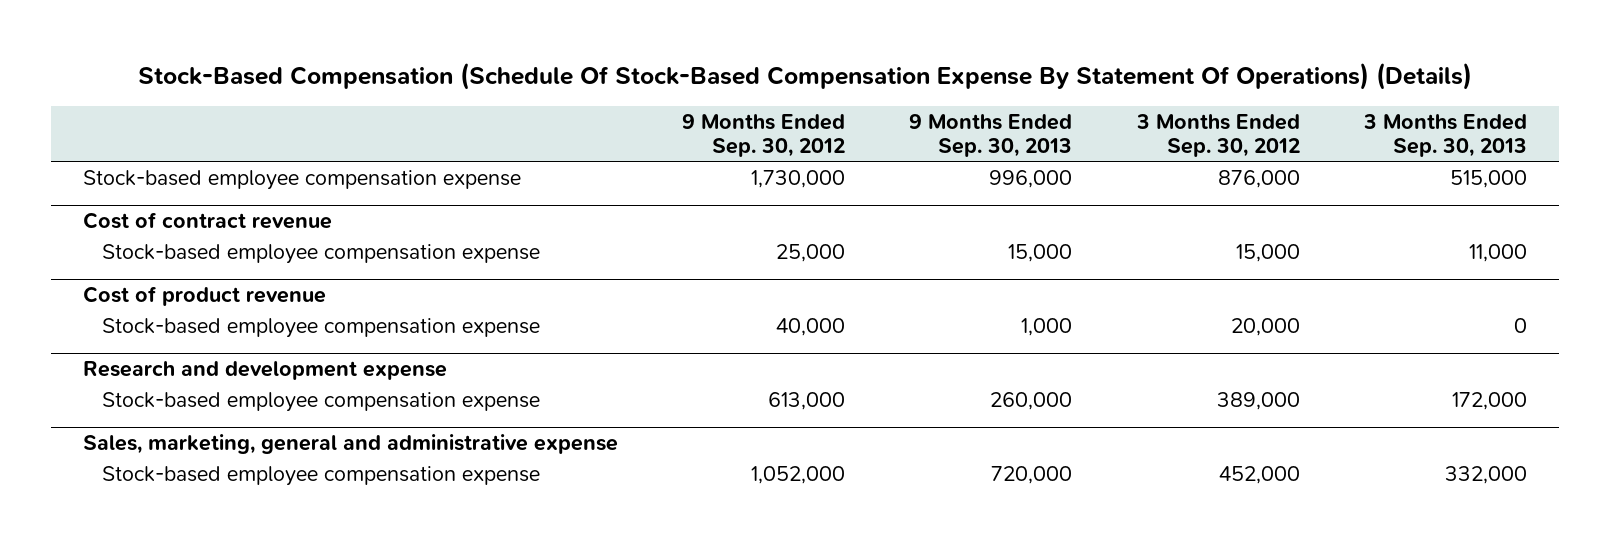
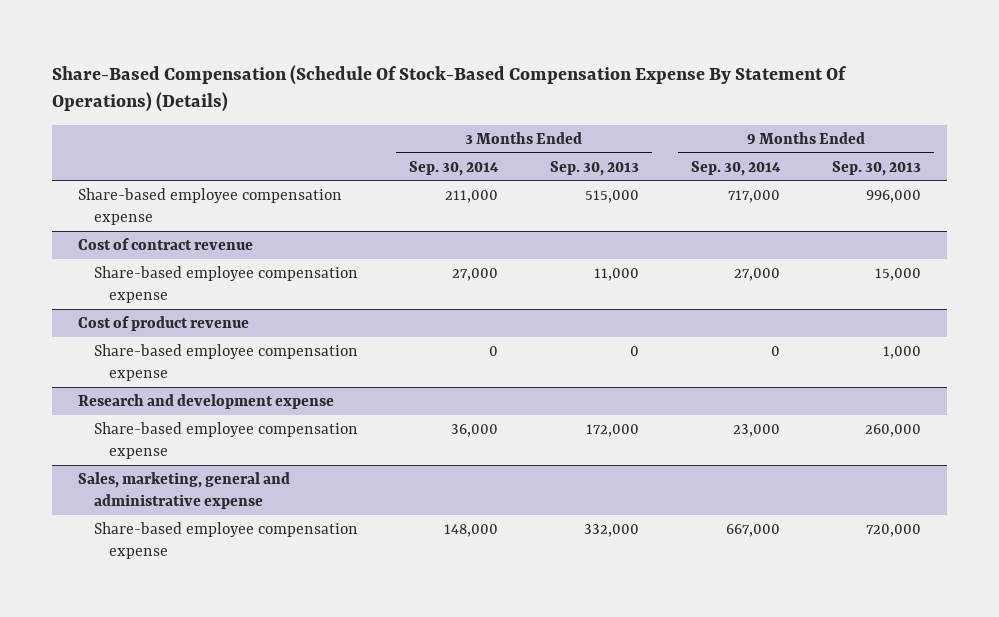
[137,62,1472,91] Stock-Based Compensation (Schedule Of Stock-Based Compensation Expense By Statement Of Operations) (Details) -> [52,64,848,113] Share-Based Compensation (Schedule Of Stock-Based Compensation Expense By Statement Of Operations) (Details)
[682,113,846,158] 9 Months Ended Sep. 30, 2012 -> none
[1135,113,1300,158] 3 Months Ended Sep. 30, 2012 -> none
none -> [409,160,500,176] Sep. 30, 2014
none -> [690,160,781,176] Sep. 30, 2014
[83,169,522,190] Stock-based employee compensation expense -> [78,187,343,225] Share-based employee compensation expense
[101,243,540,264] Stock-based employee compensation expense -> [93,265,358,303] Share-based employee compensation expense
[101,317,540,338] Stock-based employee compensation expense -> [93,343,358,381] Share-based employee compensation expense
[101,391,540,412] Stock-based employee compensation expense -> [93,421,358,459] Share-based employee compensation expense
[101,465,540,486] Stock-based employee compensation expense -> [93,521,358,559] Share-based employee compensation expense

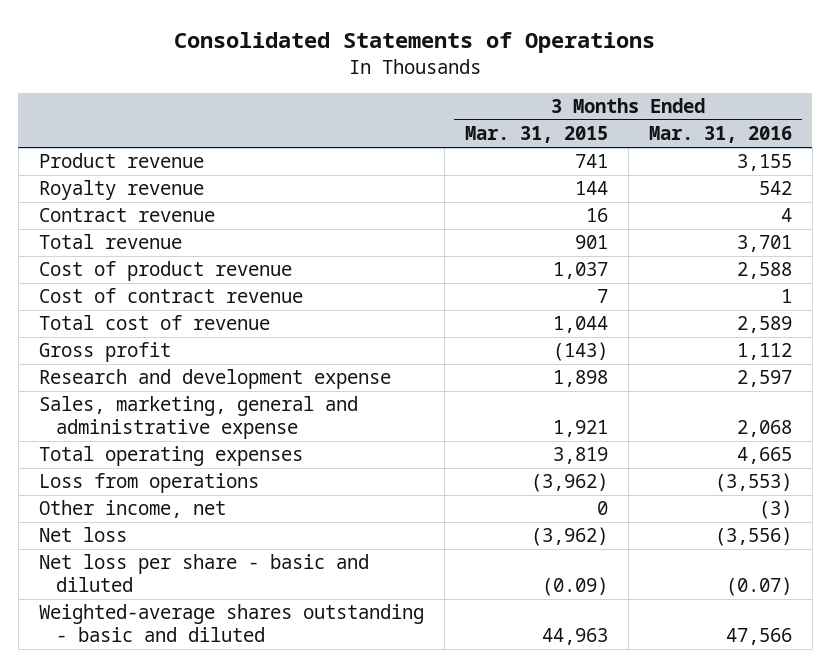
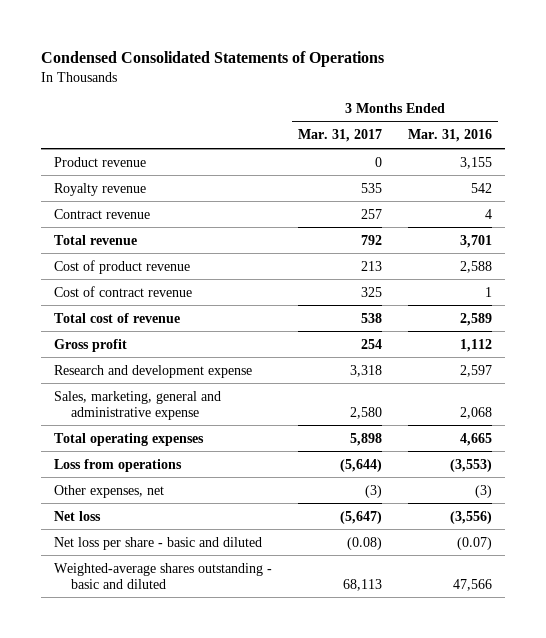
[174,31,656,53] Consolidated Statements of Operations -> [41,50,385,67] Condensed Consolidated Statements of Operations
[464,126,608,144] Mar. 31, 2015 -> none
none -> [297,129,382,143] Mar. 31, 2017
[38,500,226,519] Other income, net -> [54,484,165,498] Other expenses, net

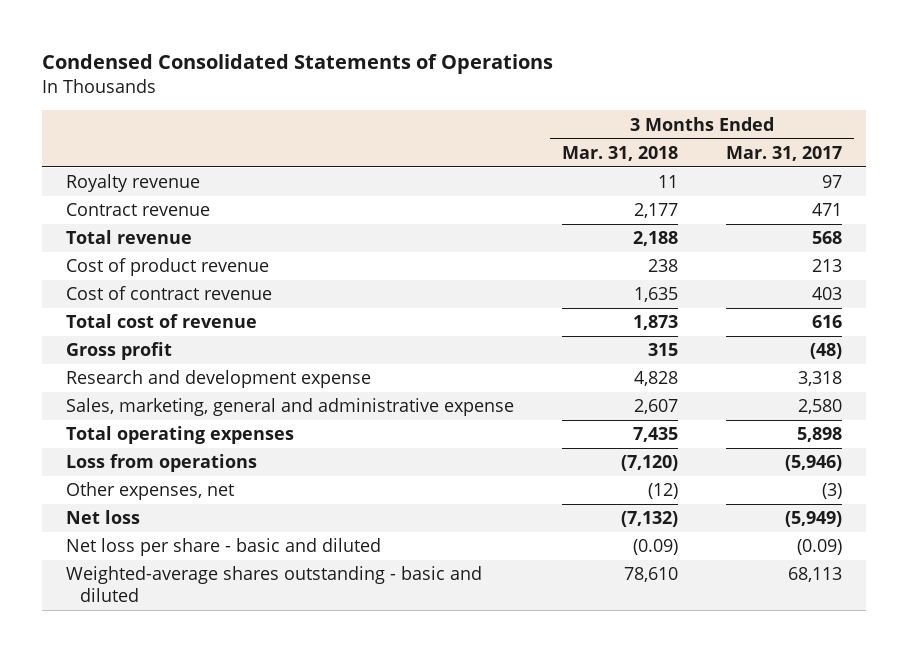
[407,129,492,143] Mar. 31, 2016 -> none
none -> [561,146,678,162] Mar. 31, 2018
[54,156,147,167] Product revenue -> none
[360,182,382,193] 535 -> [821,175,842,189] 97
[360,208,382,219] 257 -> [811,203,842,217] 471
[360,234,382,245] 792 -> [811,231,842,245] 568
[360,286,382,297] 325 -> [811,287,842,301] 403
[360,312,382,323] 538 -> [811,315,842,329] 616
[360,338,382,349] 254 -> [809,343,842,360] (48)
[339,458,382,472] (5,644) -> [784,455,842,472] (5,946)
[339,510,382,524] (5,647) -> [784,511,842,528] (5,949)
[346,536,382,550] (0.08) -> [796,539,842,556] (0.09)

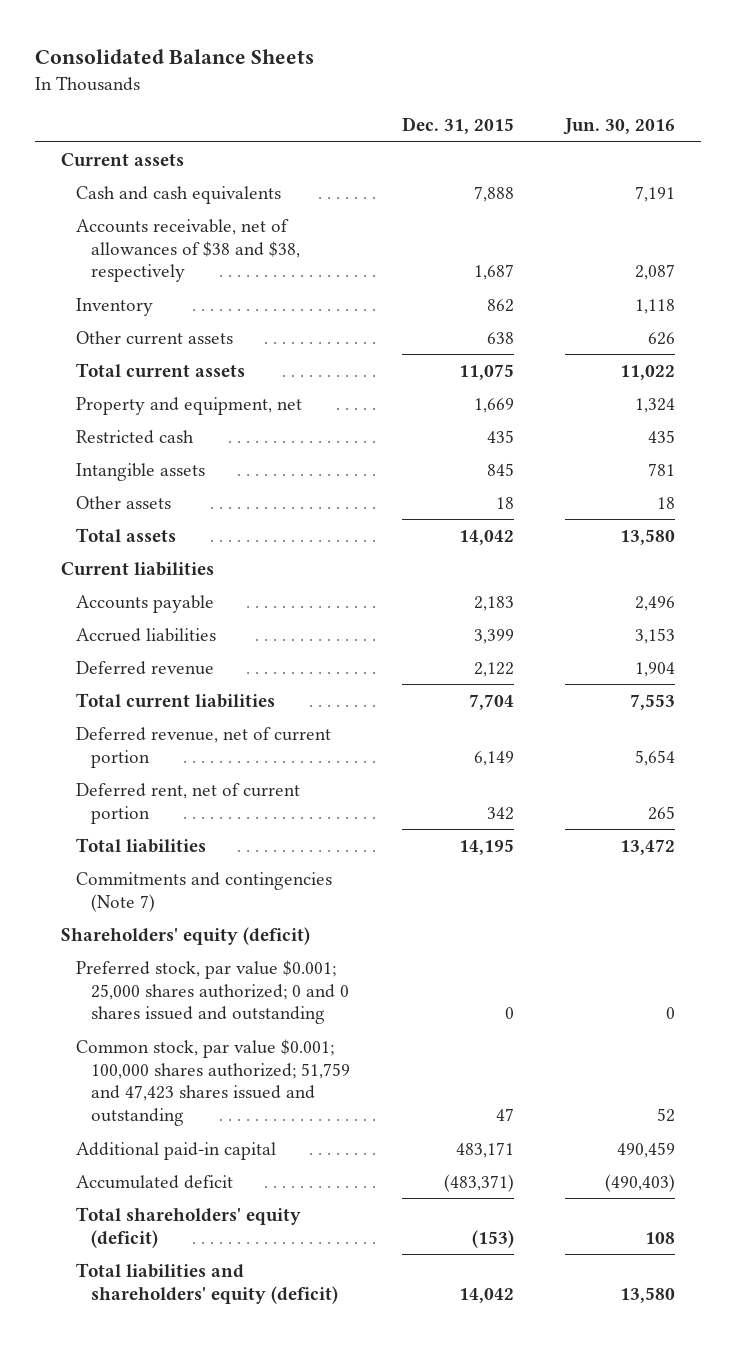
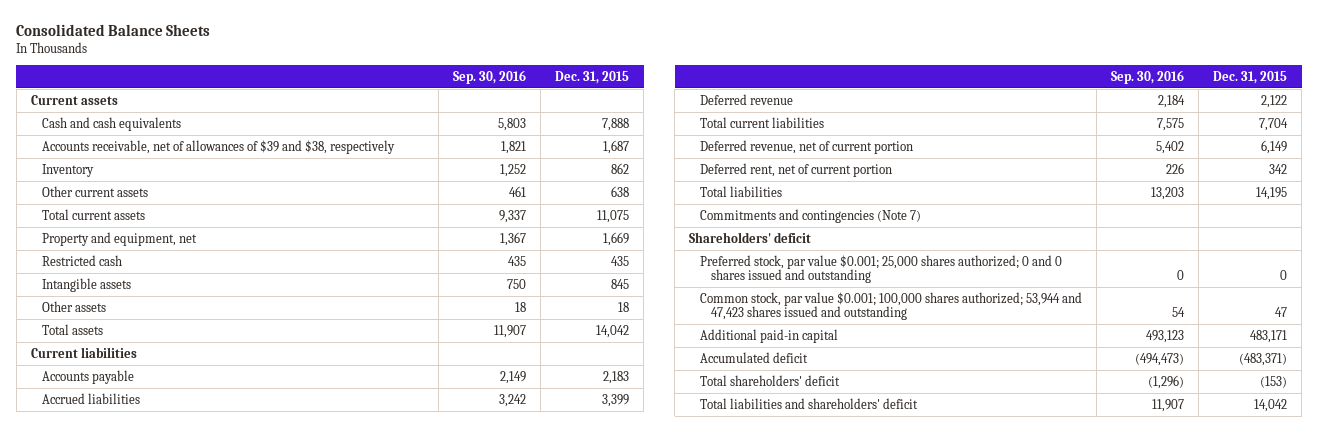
[562,118,675,136] Jun. 30, 2016 -> none
none -> [453,69,527,84] Sep. 30, 2016
[76,218,301,283] Accounts receivable, net of allowances of $38 and $38, respectively -> [41,139,395,154] Accounts receivable, net of allowances of $39 and $38, respectively
[60,926,310,945] Shareholders' equity (deficit) -> [689,231,812,243] Shareholders' deficit
[76,1038,351,1127] Common stock, par value $0.001; 100,000 shares authorized; 51,759 and 47,423 shares issued and outstanding -> [700,291,1083,321] Common stock, par value $0.001; 100,000 shares authorized; 53,944 and 47,423 shares issued and outstanding
[76,1206,302,1248] Total shareholders' equity (deficit) -> [700,374,841,386] Total shareholders' deficit
[76,1262,339,1304] Total liabilities and shareholders' equity (deficit) -> [700,397,919,409] Total liabilities and shareholders' deficit

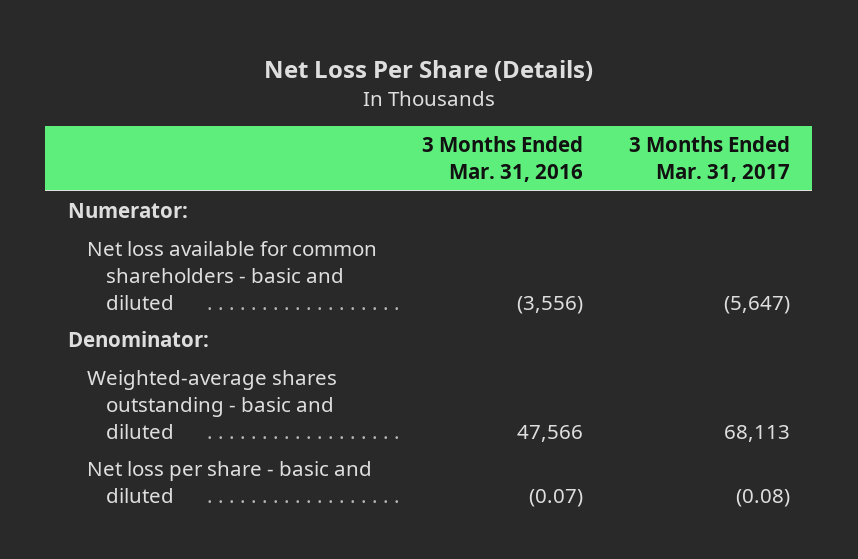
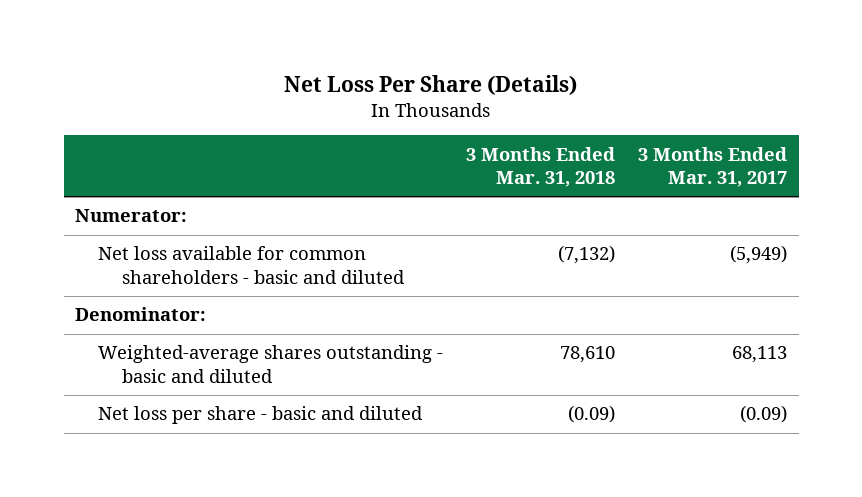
[422,136,584,183] 3 Months Ended Mar. 31, 2016 -> none
none -> [466,146,616,187] 3 Months Ended Mar. 31, 2018
[723,296,790,315] (5,647) -> [730,245,788,265] (5,949)
[735,489,790,508] (0.08) -> [740,405,788,424] (0.09)

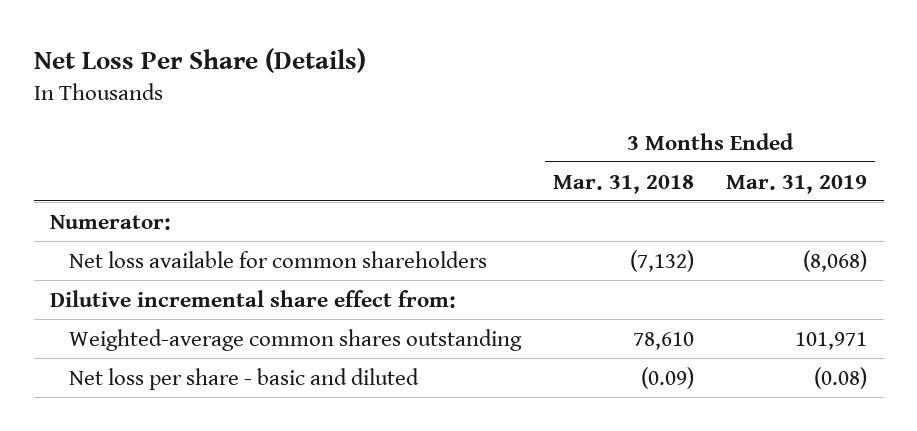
[638,146,788,187] 3 Months Ended Mar. 31, 2017 -> none
none -> [726,174,868,194] Mar. 31, 2019
[75,307,207,322] Denominator: -> none
[98,246,405,284] Net loss available for common shareholders - basic and diluted -> [68,250,487,268] Net loss available for common shareholders
none -> [49,289,456,308] Dilutive incremental share effect from:
[98,345,444,383] Weighted-average shares outstanding - basic and diluted -> [68,328,522,351] Weighted-average common shares outstanding

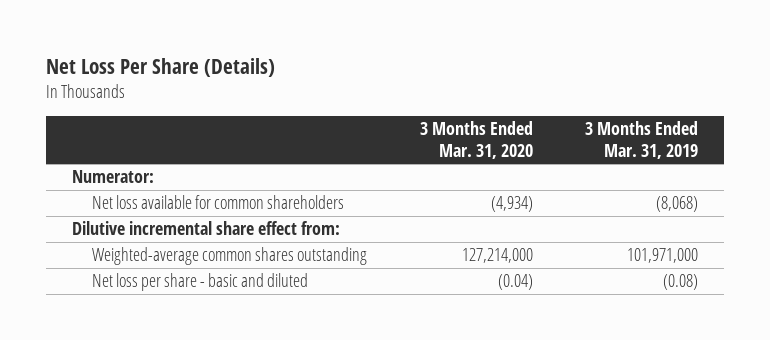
[553,174,695,194] Mar. 31, 2018 -> none
none -> [419,121,533,159] 3 Months Ended Mar. 31, 2020
[795,331,868,350] 101,971 -> [627,248,699,264] 101,971,000

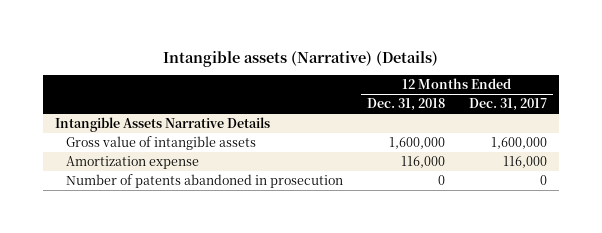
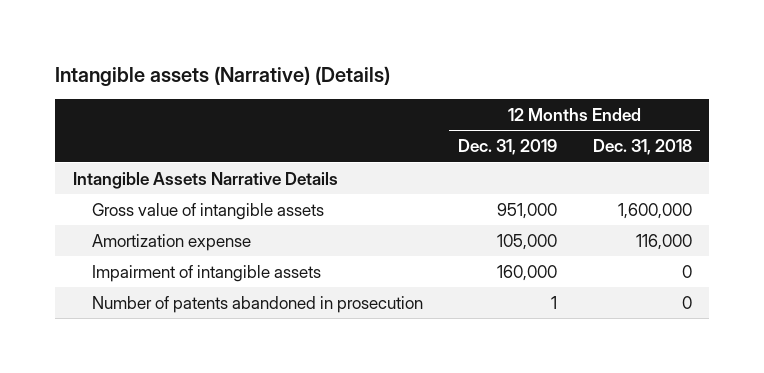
[469,98,548,112] Dec. 31, 2017 -> none
none -> [458,139,558,156] Dec. 31, 2019
none -> [91,264,321,282] Impairment of intangible assets

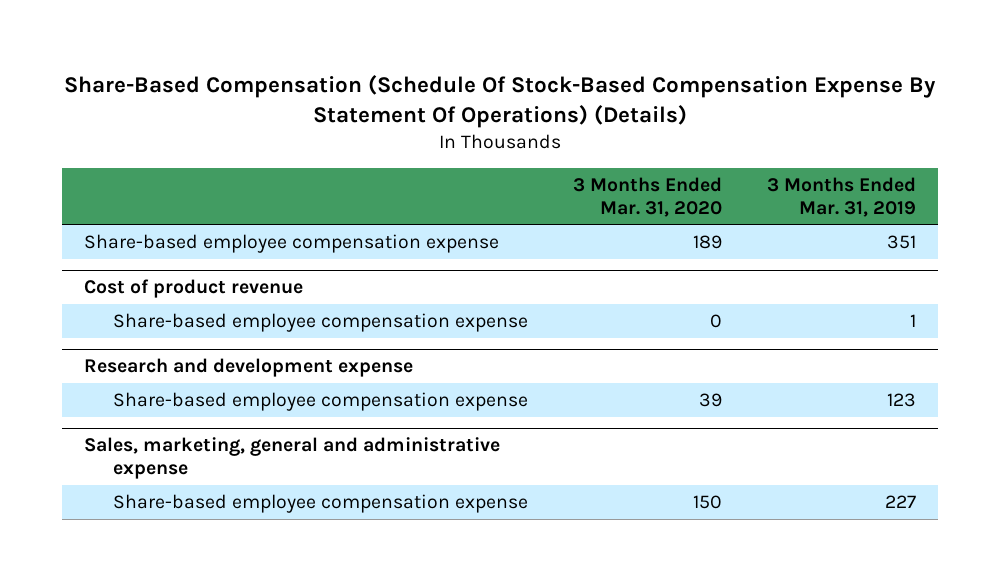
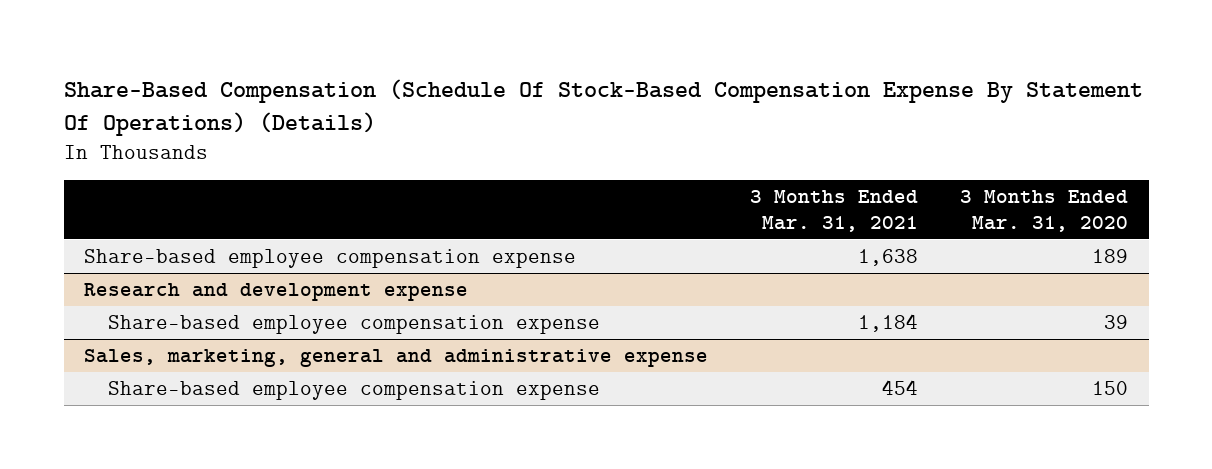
[766,176,916,217] 3 Months Ended Mar. 31, 2019 -> none
none -> [750,190,919,232] 3 Months Ended Mar. 31, 2021
[83,279,303,299] Cost of product revenue -> none
[113,312,529,332] Share-based employee compensation expense -> none

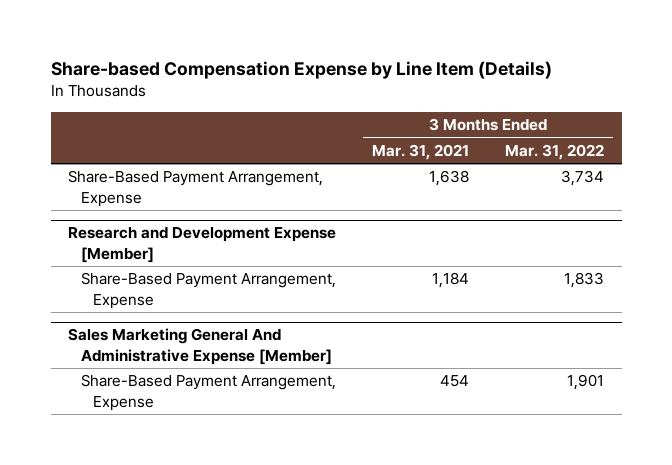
[63,78,1143,136] Share-Based Compensation (Schedule Of Stock-Based Compensation Expense By Statement Of Operations) (Details) -> [50,60,552,79] Share-based Compensation Expense by Line Item (Details)
[959,190,1128,232] 3 Months Ended Mar. 31, 2020 -> none
none -> [504,143,604,160] Mar. 31, 2022
[84,249,577,269] Share-based employee compensation expense -> [68,170,324,207] Share-Based Payment Arrangement, Expense
[84,283,469,302] Research and development expense -> [68,227,337,263] Research and Development Expense [Member]
[108,315,601,335] Share-based employee compensation expense -> [80,272,336,309] Share-Based Payment Arrangement, Expense
[84,349,709,368] Sales, marketing, general and administrative expense -> [68,328,332,365] Sales Marketing General And Administrative Expense [Member]
[108,381,601,401] Share-based employee compensation expense -> [80,374,336,411] Share-Based Payment Arrangement, Expense

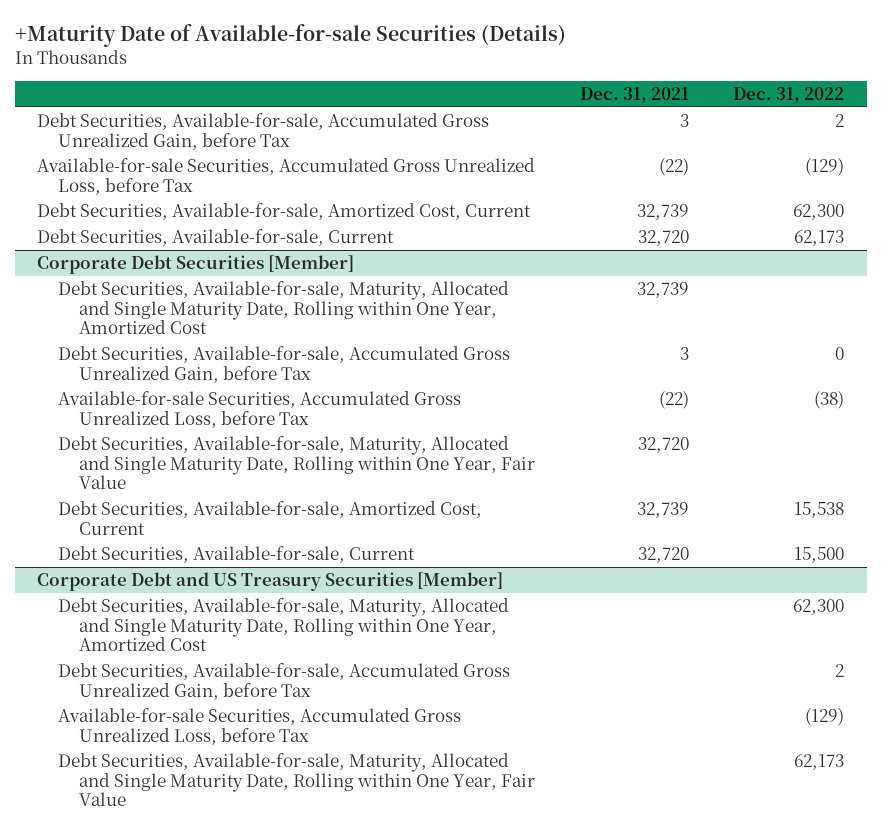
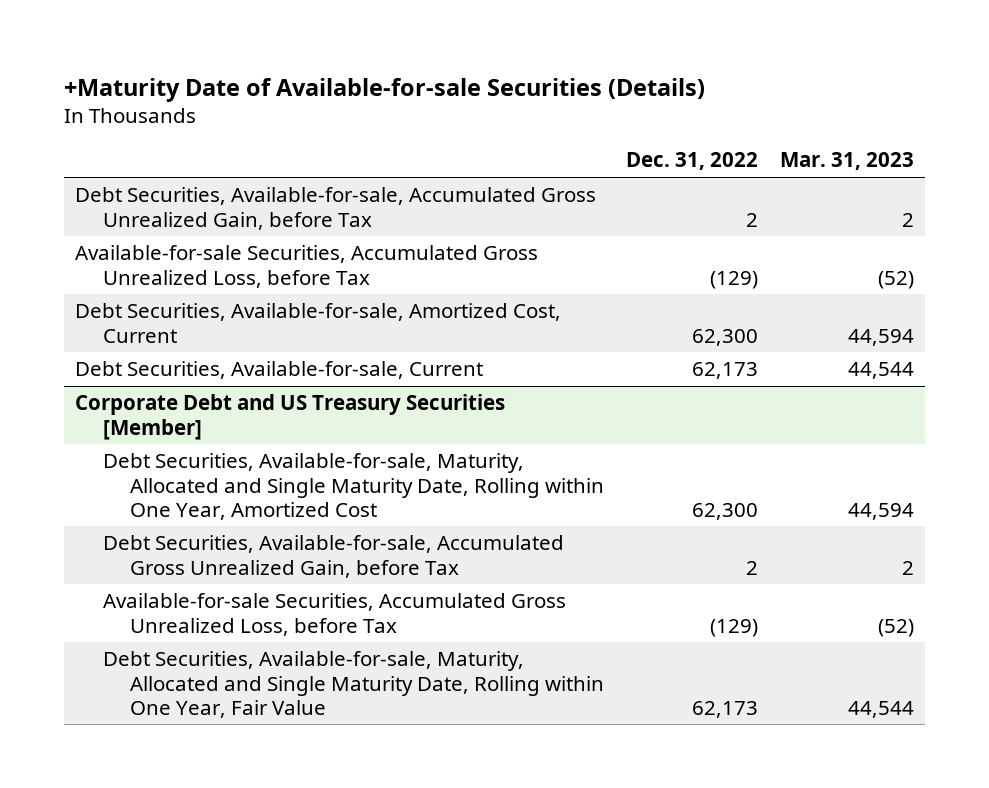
[579,86,689,103] Dec. 31, 2021 -> none
none -> [780,152,915,171] Mar. 31, 2023
[37,255,355,275] Corporate Debt Securities [Member] -> none
[57,281,509,335] Debt Securities, Available-for-sale, Maturity, Allocated and Single Maturity Date, Rolling within One Year, Amortized Cost -> none
[57,346,510,383] Debt Securities, Available-for-sale, Accumulated Gross Unrealized Gain, before Tax -> none
[57,391,461,428] Available-for-sale Securities, Accumulated Gross Unrealized Loss, before Tax -> none
[57,436,535,490] Debt Securities, Available-for-sale, Maturity, Allocated and Single Maturity Date, Rolling within One Year, Fair Value -> none
[57,501,482,535] Debt Securities, Available-for-sale, Amortized Cost, Current -> none
[57,546,415,564] Debt Securities, Available-for-sale, Current -> none

